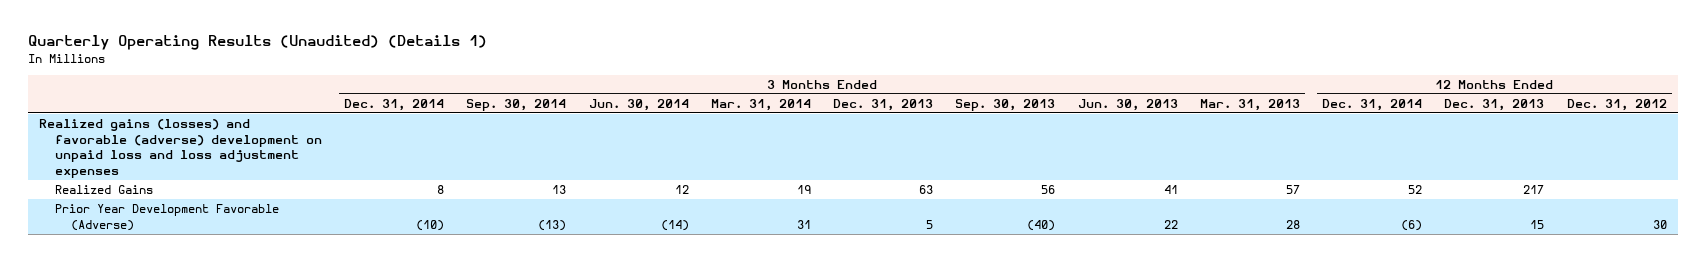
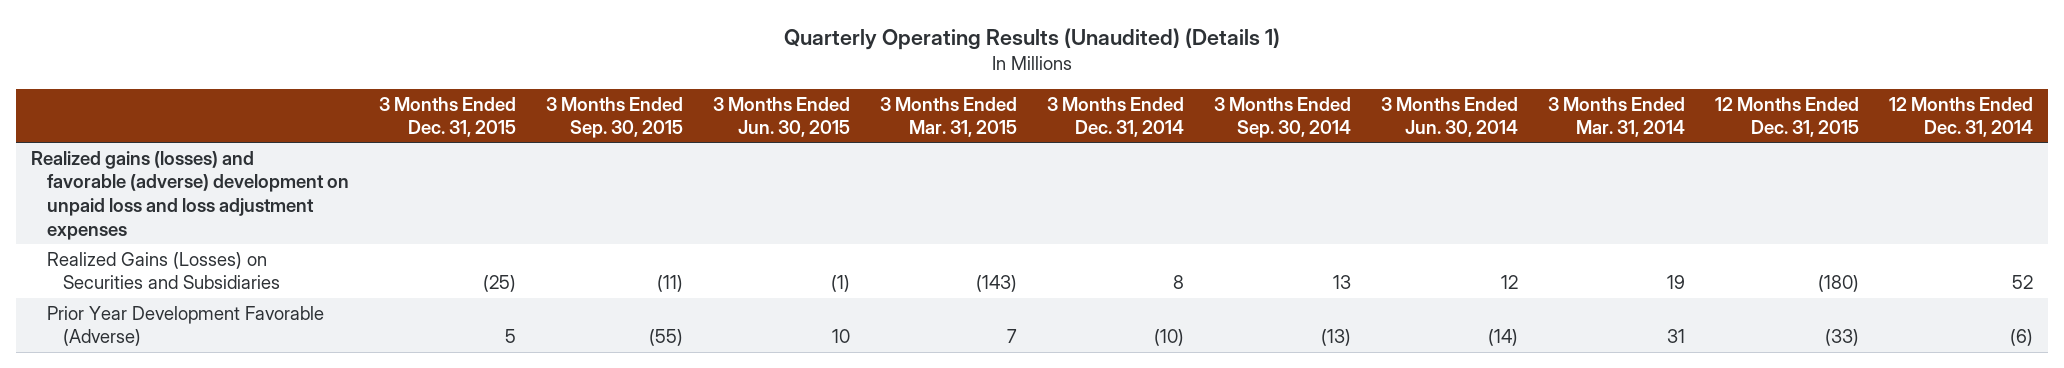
[833,98,934,111] Dec. 31, 2013 -> none
[955,98,1056,111] Sep. 30, 2013 -> none
[1077,98,1178,111] Jun. 30, 2013 -> none
[1199,98,1300,111] Mar. 31, 2013 -> none
[1444,98,1545,111] Dec. 31, 2013 -> none
[1566,98,1667,111] Dec. 31, 2012 -> none
none -> [379,96,517,138] 3 Months Ended Dec. 31, 2015
none -> [546,96,684,139] 3 Months Ended Sep. 30, 2015
none -> [713,96,851,138] 3 Months Ended Jun. 30, 2015
none -> [880,96,1018,138] 3 Months Ended Mar. 31, 2015
none -> [1715,96,1860,138] 12 Months Ended Dec. 31, 2015
[54,185,153,195] Realized Gains -> [47,251,281,290] Realized Gains (Losses) on Securities and Subsidiaries

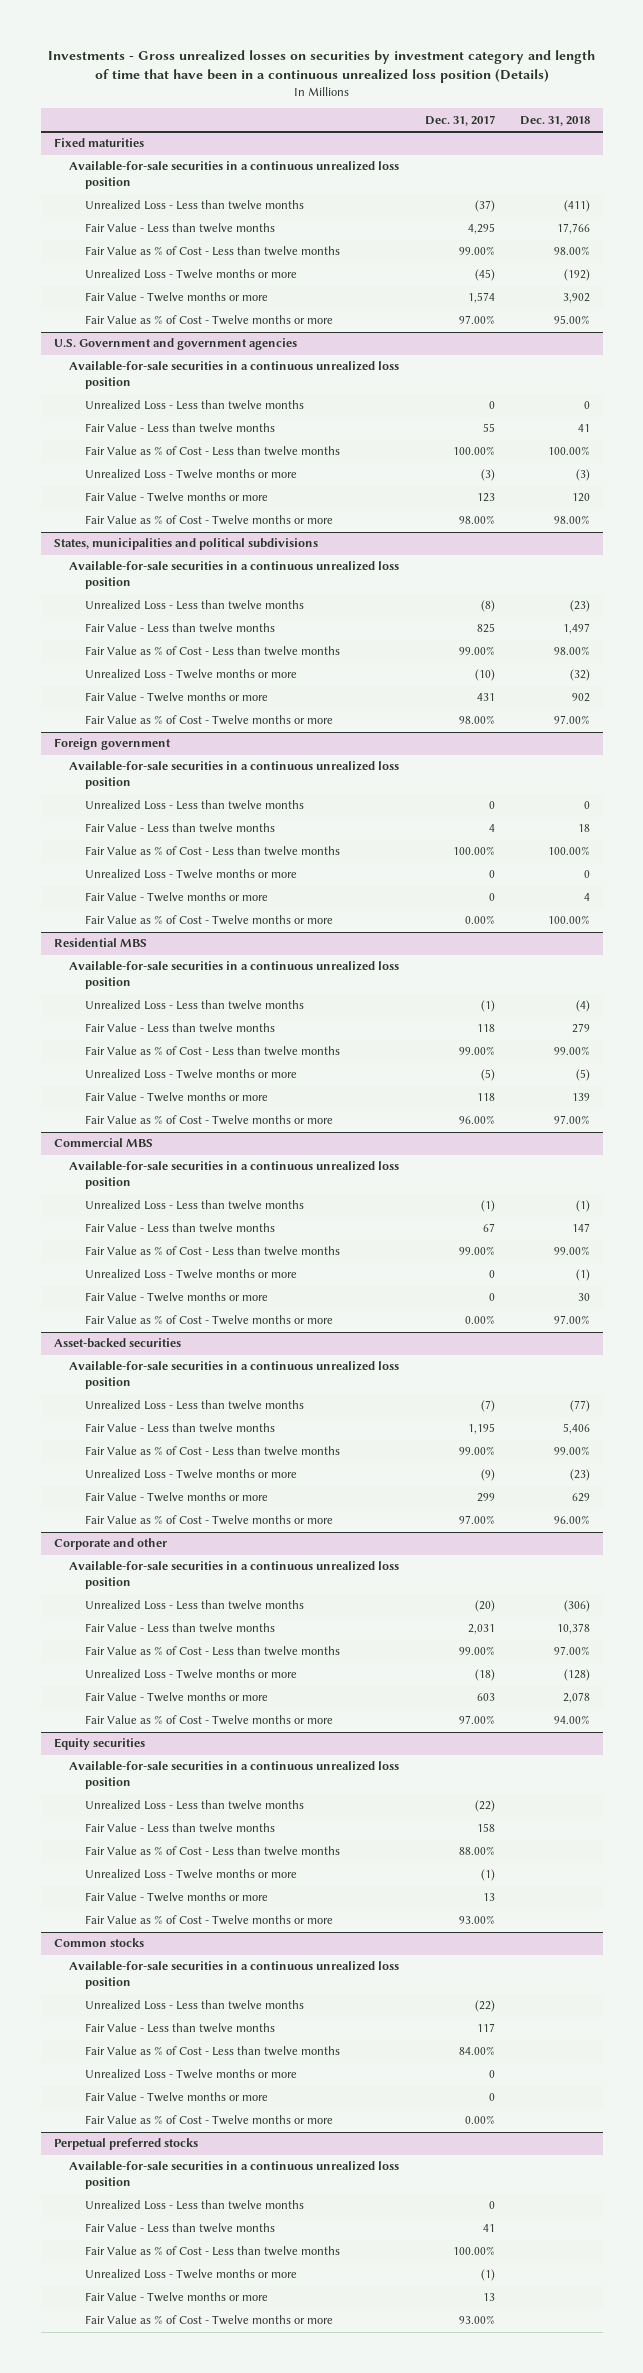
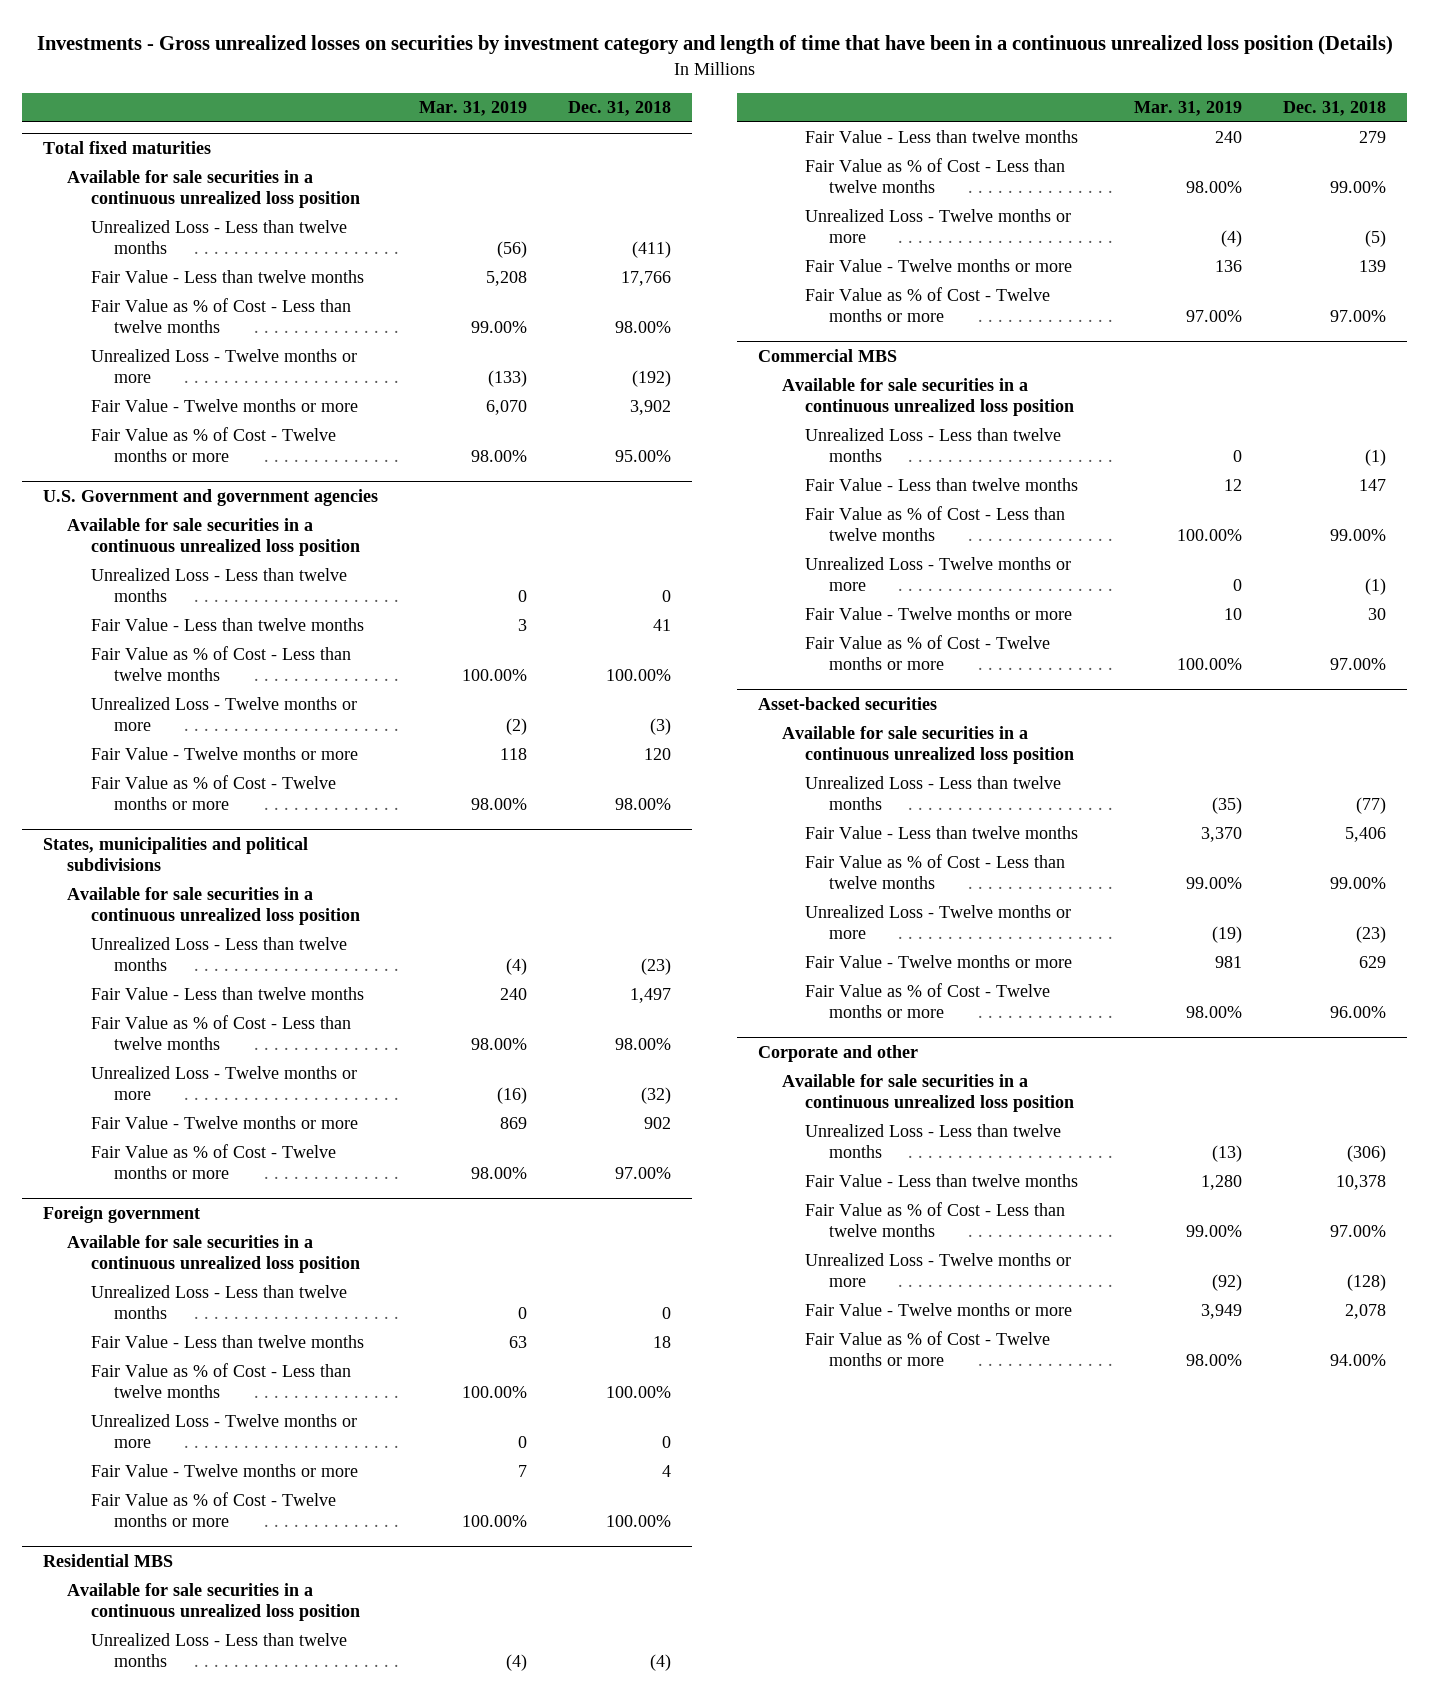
[424,114,495,126] Dec. 31, 2017 -> none
none -> [419,101,528,117] Mar. 31, 2019
[53,138,144,148] Fixed maturities -> [42,140,211,154] Total fixed maturities
[69,161,400,190] Available-for-sale securities in a continuous unrealized loss position -> [66,170,360,209] Available for sale securities in a continuous unrealized loss position
[69,361,400,390] Available-for-sale securities in a continuous unrealized loss position -> [66,518,360,557] Available for sale securities in a continuous unrealized loss position
[69,561,400,590] Available-for-sale securities in a continuous unrealized loss position -> [66,887,360,926] Available for sale securities in a continuous unrealized loss position
[69,761,400,790] Available-for-sale securities in a continuous unrealized loss position -> [66,1235,360,1274] Available for sale securities in a continuous unrealized loss position
[69,961,400,990] Available-for-sale securities in a continuous unrealized loss position -> [66,1583,360,1622] Available for sale securities in a continuous unrealized loss position
[69,1161,400,1190] Available-for-sale securities in a continuous unrealized loss position -> [781,378,1075,417] Available for sale securities in a continuous unrealized loss position
[69,1361,400,1390] Available-for-sale securities in a continuous unrealized loss position -> [781,726,1075,765] Available for sale securities in a continuous unrealized loss position
[69,1561,400,1590] Available-for-sale securities in a continuous unrealized loss position -> [781,1074,1075,1113] Available for sale securities in a continuous unrealized loss position
[53,1738,145,1751] Equity securities -> none
[69,1761,400,1790] Available-for-sale securities in a continuous unrealized loss position -> none
[84,1800,304,1811] Unrealized Loss - Less than twelve months -> none
[84,1823,275,1834] Fair Value - Less than twelve months -> none
[84,1846,340,1857] Fair Value as % of Cost - Less than twelve months -> none
[84,1869,297,1880] Unrealized Loss - Twelve months or more -> none
[84,1892,268,1903] Fair Value - Twelve months or more -> none
[84,1915,333,1926] Fair Value as % of Cost - Twelve months or more -> none
[53,1938,144,1948] Common stocks -> none
[69,1961,400,1990] Available-for-sale securities in a continuous unrealized loss position -> none
[84,2000,304,2011] Unrealized Loss - Less than twelve months -> none
[84,2023,275,2034] Fair Value - Less than twelve months -> none
[84,2046,340,2057] Fair Value as % of Cost - Less than twelve months -> none
[84,2069,297,2080] Unrealized Loss - Twelve months or more -> none
[84,2092,268,2103] Fair Value - Twelve months or more -> none
[84,2115,333,2126] Fair Value as % of Cost - Twelve months or more -> none
[53,2138,198,2151] Perpetual preferred stocks -> none
[69,2161,400,2190] Available-for-sale securities in a continuous unrealized loss position -> none
[84,2200,304,2211] Unrealized Loss - Less than twelve months -> none
[84,2223,275,2234] Fair Value - Less than twelve months -> none
[84,2246,340,2257] Fair Value as % of Cost - Less than twelve months -> none
[84,2269,297,2280] Unrealized Loss - Twelve months or more -> none
[84,2292,268,2303] Fair Value - Twelve months or more -> none
[84,2315,333,2326] Fair Value as % of Cost - Twelve months or more -> none

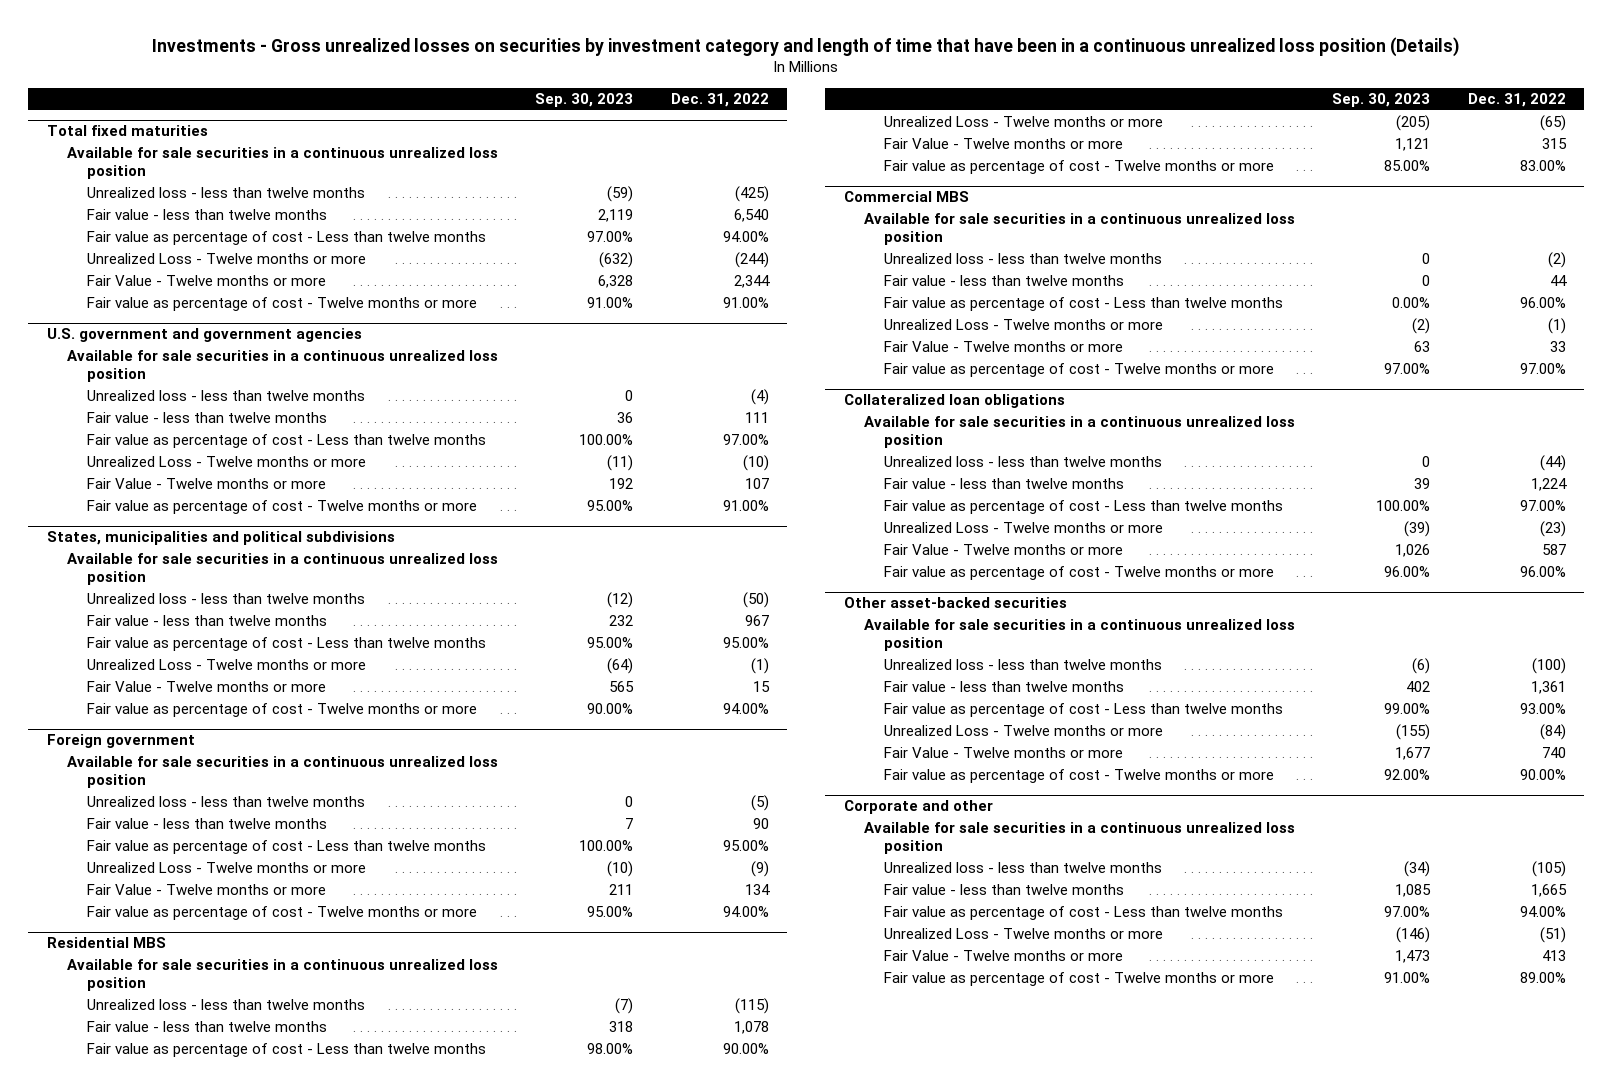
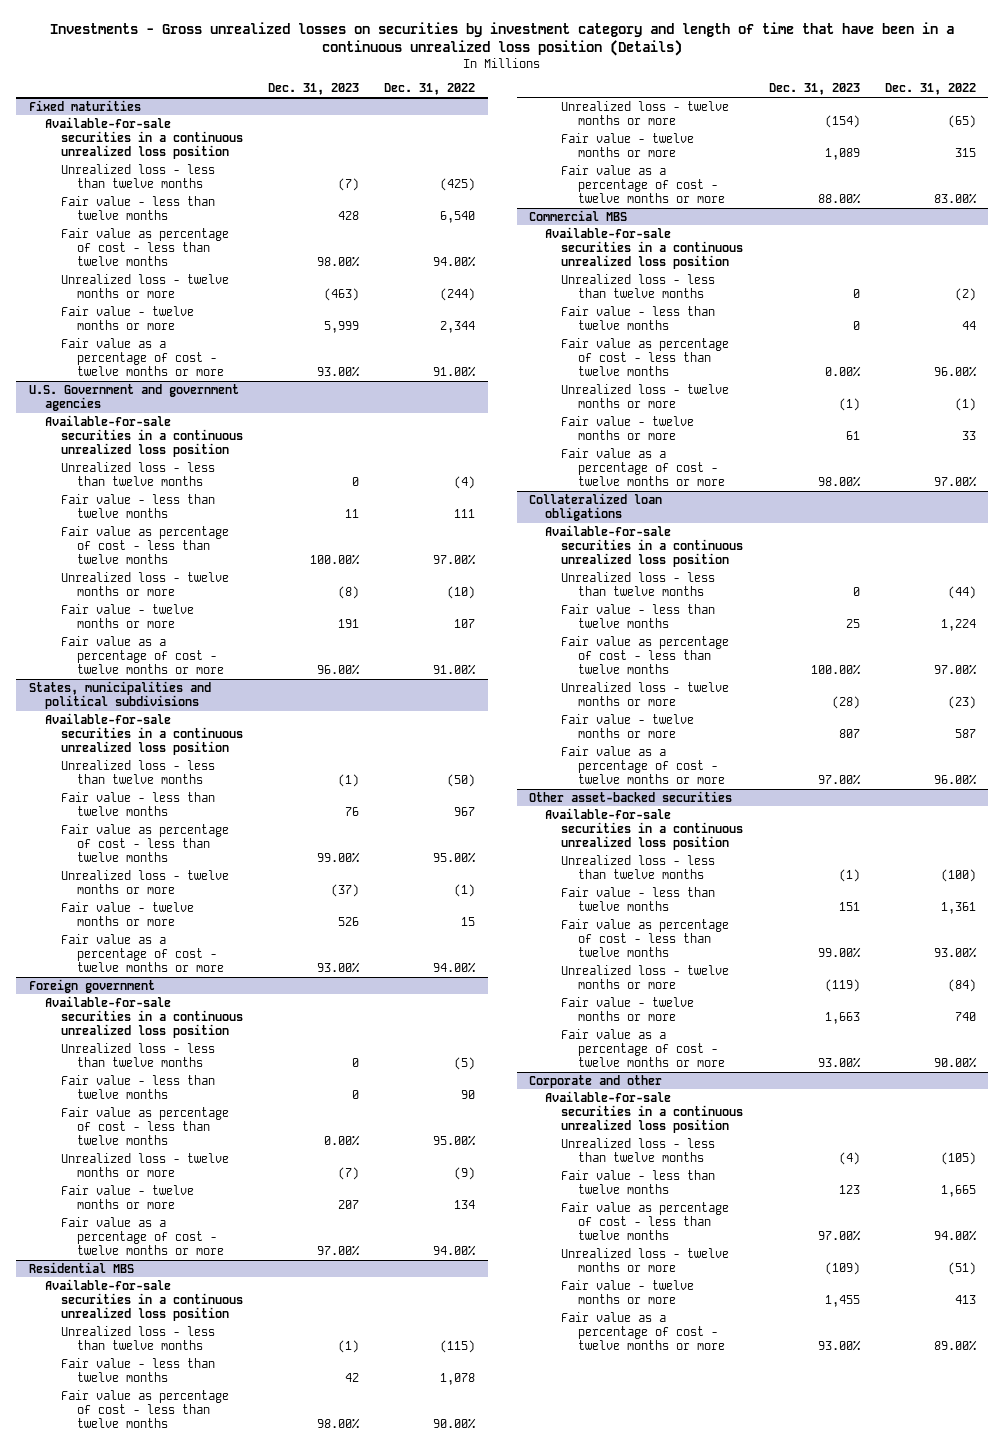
[535,93,634,108] Sep. 30, 2023 -> none
none -> [268,83,360,96] Dec. 31, 2023
[47,125,209,137] Total fixed maturities -> [28,99,141,111] Fixed maturities
[66,147,498,180] Available for sale securities in a continuous unrealized loss position -> [45,116,244,159] Available-for-sale securities in a continuous unrealized loss position
[86,231,486,246] Fair value as percentage of cost - Less than twelve months -> [61,227,230,266] Fair value as percentage of cost - less than twelve months
[86,253,366,265] Unrealized Loss - Twelve months or more -> [61,273,230,298] Unrealized loss - twelve months or more
[86,275,326,287] Fair Value - Twelve months or more -> [61,305,195,330] Fair value - twelve months or more
[86,297,477,312] Fair value as percentage of cost - Twelve months or more -> [61,337,225,376] Fair value as a percentage of cost - twelve months or more
[47,328,363,343] U.S. government and government agencies -> [28,383,239,411] U.S. Government and government agencies
[66,350,498,383] Available for sale securities in a continuous unrealized loss position -> [45,414,244,457] Available-for-sale securities in a continuous unrealized loss position
[86,434,486,449] Fair value as percentage of cost - Less than twelve months -> [61,525,230,564] Fair value as percentage of cost - less than twelve months
[86,456,366,468] Unrealized Loss - Twelve months or more -> [61,571,230,596] Unrealized loss - twelve months or more
[86,478,326,490] Fair Value - Twelve months or more -> [61,603,195,628] Fair value - twelve months or more
[86,500,477,515] Fair value as percentage of cost - Twelve months or more -> [61,635,225,674] Fair value as a percentage of cost - twelve months or more
[66,553,498,586] Available for sale securities in a continuous unrealized loss position -> [45,712,244,755] Available-for-sale securities in a continuous unrealized loss position
[86,637,486,652] Fair value as percentage of cost - Less than twelve months -> [61,823,230,862] Fair value as percentage of cost - less than twelve months
[86,659,366,671] Unrealized Loss - Twelve months or more -> [61,869,230,894] Unrealized loss - twelve months or more
[86,681,326,693] Fair Value - Twelve months or more -> [61,901,195,926] Fair value - twelve months or more
[86,703,477,718] Fair value as percentage of cost - Twelve months or more -> [61,933,225,972] Fair value as a percentage of cost - twelve months or more
[66,756,498,789] Available for sale securities in a continuous unrealized loss position -> [45,995,244,1038] Available-for-sale securities in a continuous unrealized loss position
[86,840,486,855] Fair value as percentage of cost - Less than twelve months -> [61,1106,230,1145] Fair value as percentage of cost - less than twelve months
[86,862,366,874] Unrealized Loss - Twelve months or more -> [61,1152,230,1177] Unrealized loss - twelve months or more
[86,884,326,896] Fair Value - Twelve months or more -> [61,1184,195,1209] Fair value - twelve months or more
[86,906,477,921] Fair value as percentage of cost - Twelve months or more -> [61,1216,225,1255] Fair value as a percentage of cost - twelve months or more
[66,959,498,992] Available for sale securities in a continuous unrealized loss position -> [45,1278,244,1321] Available-for-sale securities in a continuous unrealized loss position
[86,1043,486,1058] Fair value as percentage of cost - Less than twelve months -> [61,1389,230,1428] Fair value as percentage of cost - less than twelve months
[883,116,1163,128] Unrealized Loss - Twelve months or more -> [561,100,730,125] Unrealized loss - twelve months or more
[883,138,1123,150] Fair Value - Twelve months or more -> [561,132,695,157] Fair value - twelve months or more
[883,160,1274,175] Fair value as percentage of cost - Twelve months or more -> [561,164,725,203] Fair value as a percentage of cost - twelve months or more
[863,213,1295,246] Available for sale securities in a continuous unrealized loss position -> [545,226,744,269] Available-for-sale securities in a continuous unrealized loss position
[883,297,1283,312] Fair value as percentage of cost - Less than twelve months -> [561,337,730,376] Fair value as percentage of cost - less than twelve months
[883,319,1163,331] Unrealized Loss - Twelve months or more -> [561,383,730,408] Unrealized loss - twelve months or more
[883,341,1123,353] Fair Value - Twelve months or more -> [561,415,695,440] Fair value - twelve months or more
[883,363,1274,378] Fair value as percentage of cost - Twelve months or more -> [561,447,725,486] Fair value as a percentage of cost - twelve months or more
[863,416,1295,449] Available for sale securities in a continuous unrealized loss position -> [545,524,744,567] Available-for-sale securities in a continuous unrealized loss position
[883,500,1283,515] Fair value as percentage of cost - Less than twelve months -> [561,635,730,674] Fair value as percentage of cost - less than twelve months
[883,522,1163,534] Unrealized Loss - Twelve months or more -> [561,681,730,706] Unrealized loss - twelve months or more
[883,544,1123,556] Fair Value - Twelve months or more -> [561,713,695,738] Fair value - twelve months or more
[883,566,1274,581] Fair value as percentage of cost - Twelve months or more -> [561,745,725,784] Fair value as a percentage of cost - twelve months or more
[863,619,1295,652] Available for sale securities in a continuous unrealized loss position -> [545,807,744,850] Available-for-sale securities in a continuous unrealized loss position
[883,703,1283,718] Fair value as percentage of cost - Less than twelve months -> [561,918,730,957] Fair value as percentage of cost - less than twelve months
[883,725,1163,737] Unrealized Loss - Twelve months or more -> [561,964,730,989] Unrealized loss - twelve months or more
[883,747,1123,759] Fair Value - Twelve months or more -> [561,996,695,1021] Fair value - twelve months or more
[883,769,1274,784] Fair value as percentage of cost - Twelve months or more -> [561,1028,725,1067] Fair value as a percentage of cost - twelve months or more
[863,822,1295,855] Available for sale securities in a continuous unrealized loss position -> [545,1090,744,1133] Available-for-sale securities in a continuous unrealized loss position
[883,906,1283,921] Fair value as percentage of cost - Less than twelve months -> [561,1201,730,1240] Fair value as percentage of cost - less than twelve months
[883,928,1163,940] Unrealized Loss - Twelve months or more -> [561,1247,730,1272] Unrealized loss - twelve months or more
[883,950,1123,962] Fair Value - Twelve months or more -> [561,1279,695,1304] Fair value - twelve months or more
[883,972,1274,987] Fair value as percentage of cost - Twelve months or more -> [561,1311,725,1350] Fair value as a percentage of cost - twelve months or more

